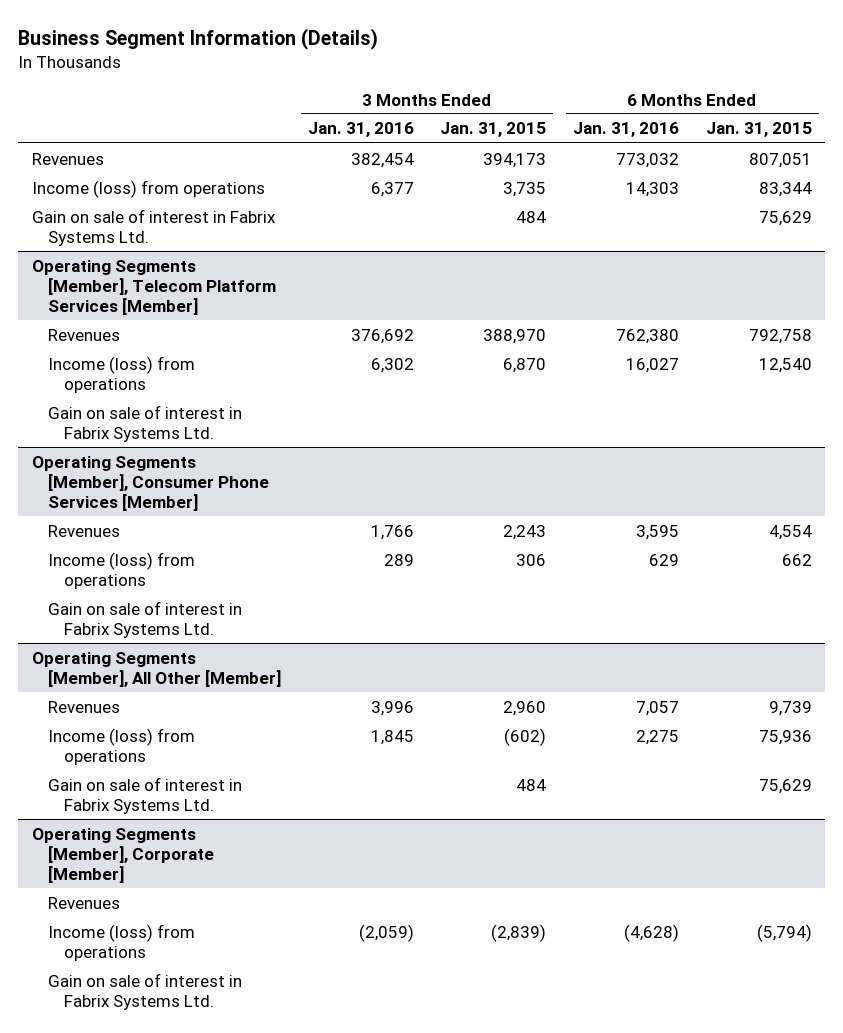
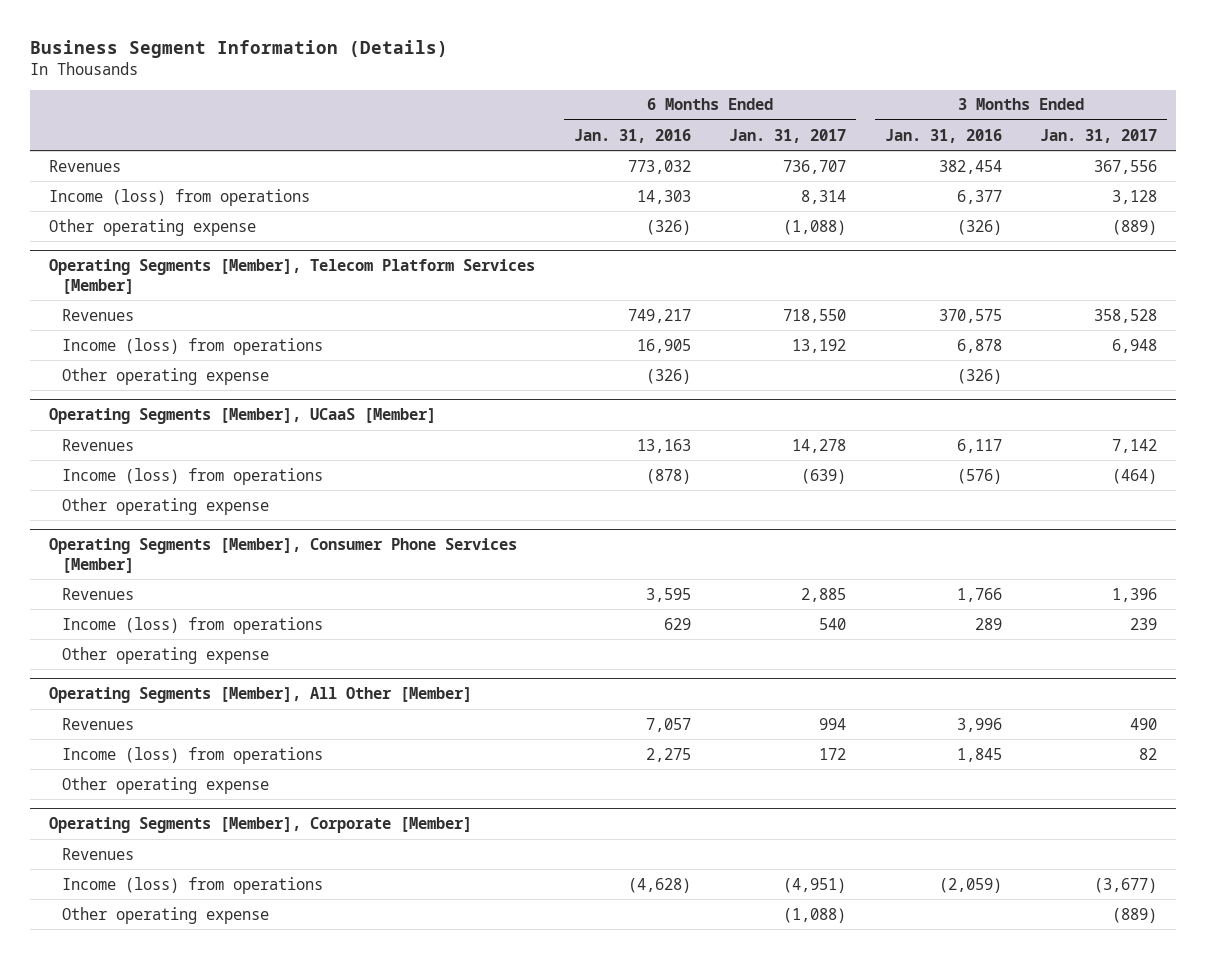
[440,122,547,138] Jan. 31, 2015 -> none
[705,122,812,138] Jan. 31, 2015 -> none
none -> [729,128,847,143] Jan. 31, 2017
none -> [1039,128,1157,143] Jan. 31, 2017
[31,208,276,246] Gain on sale of interest in Fabrix Systems Ltd. -> none
none -> [49,218,257,236] Other operating expense
[47,404,242,442] Gain on sale of interest in Fabrix Systems Ltd. -> none
[350,328,414,344] 376,692 -> [938,308,1002,323] 370,575
[616,328,680,344] 762,380 -> [627,308,691,323] 749,217
[370,357,414,373] 6,302 -> [956,338,1002,353] 6,878
[626,357,680,373] 16,027 -> [636,338,691,353] 16,905
none -> [62,367,270,385] Other operating expense
none -> [49,408,437,425] Operating Segments [Member], UCaaS [Member]
none -> [62,438,135,451] Revenues
none -> [62,467,324,485] Income (loss) from operations
none -> [62,497,270,515] Other operating expense
[47,600,242,638] Gain on sale of interest in Fabrix Systems Ltd. -> none
none -> [62,646,270,664] Other operating expense
[47,776,242,814] Gain on sale of interest in Fabrix Systems Ltd. -> none
none -> [62,776,270,794] Other operating expense
[47,972,242,1010] Gain on sale of interest in Fabrix Systems Ltd. -> none
none -> [62,906,270,924] Other operating expense

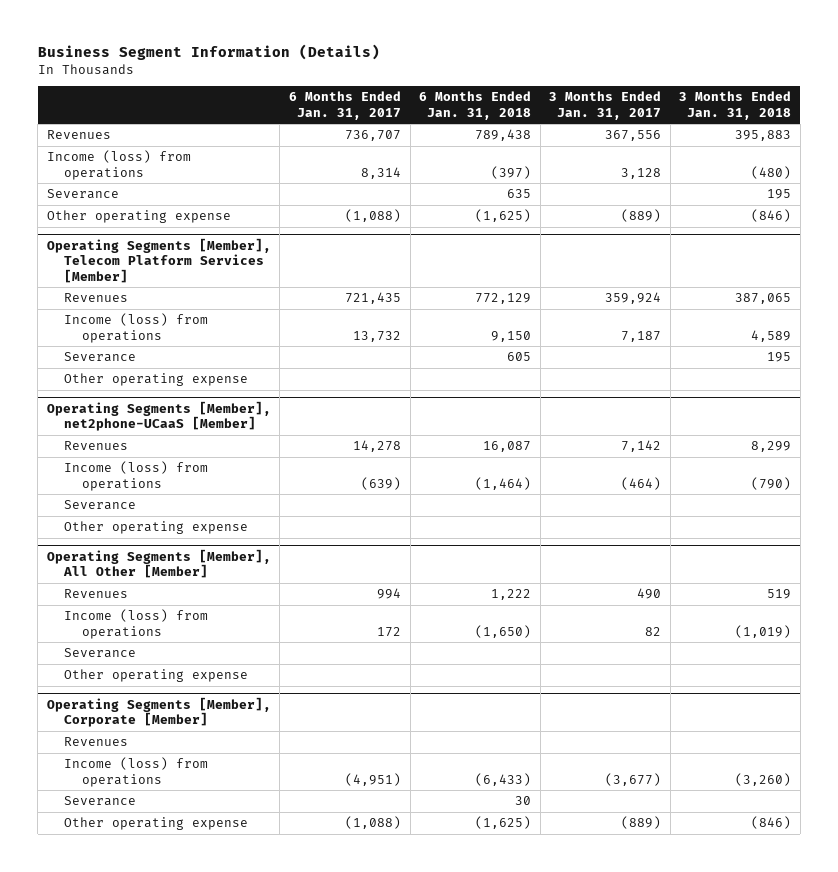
[573,128,691,143] Jan. 31, 2016 -> none
[884,128,1002,143] Jan. 31, 2016 -> none
none -> [419,91,532,120] 6 Months Ended Jan. 31, 2018
none -> [679,91,792,120] 3 Months Ended Jan. 31, 2018
none -> [46,189,119,200] Severance
[783,308,847,323] 718,550 -> [344,292,401,305] 721,435
[1093,308,1157,323] 358,528 -> [605,292,662,305] 359,924
[792,338,847,353] 13,192 -> [352,330,401,342] 13,732
[1111,338,1157,353] 6,948 -> [621,330,662,342] 7,187
none -> [64,352,137,363] Severance
[49,408,437,425] Operating Segments [Member], UCaaS [Member] -> [46,401,271,432] Operating Segments [Member], net2phone-UCaaS [Member]
[62,497,270,515] Other operating expense -> none
[49,538,518,573] Operating Segments [Member], Consumer Phone Services [Member] -> none
[62,587,135,600] Revenues -> none
[62,616,324,634] Income (loss) from operations -> none
none -> [64,500,137,511] Severance
none -> [64,648,137,659] Severance
none -> [64,796,137,807] Severance

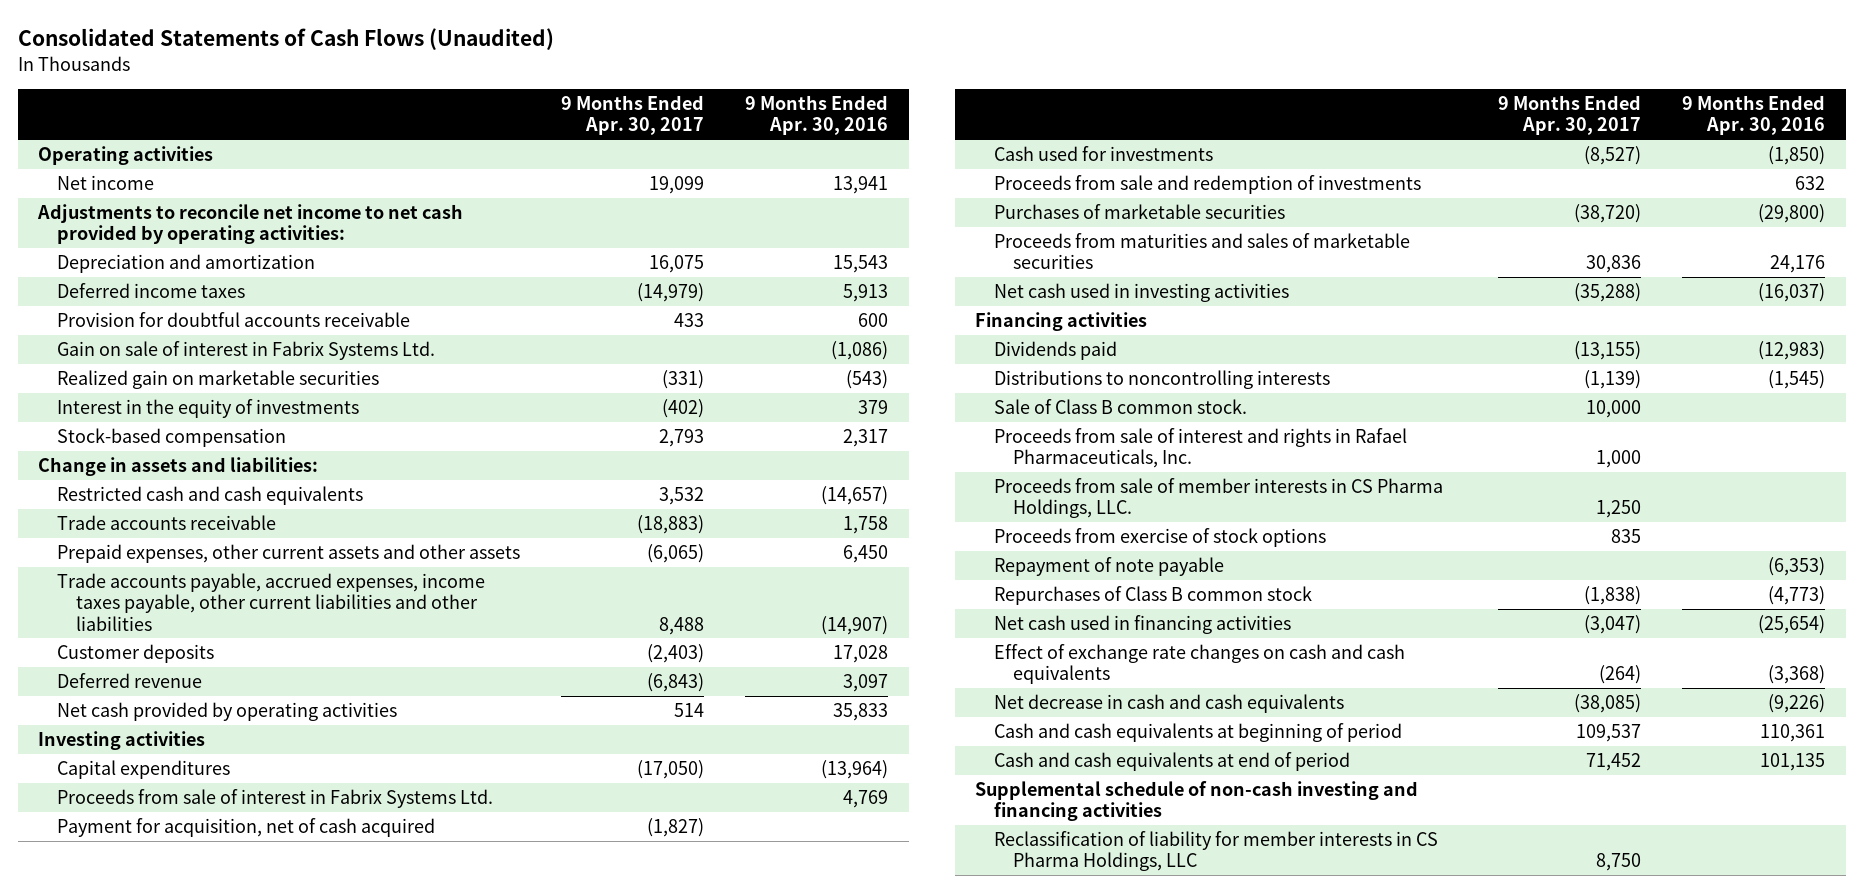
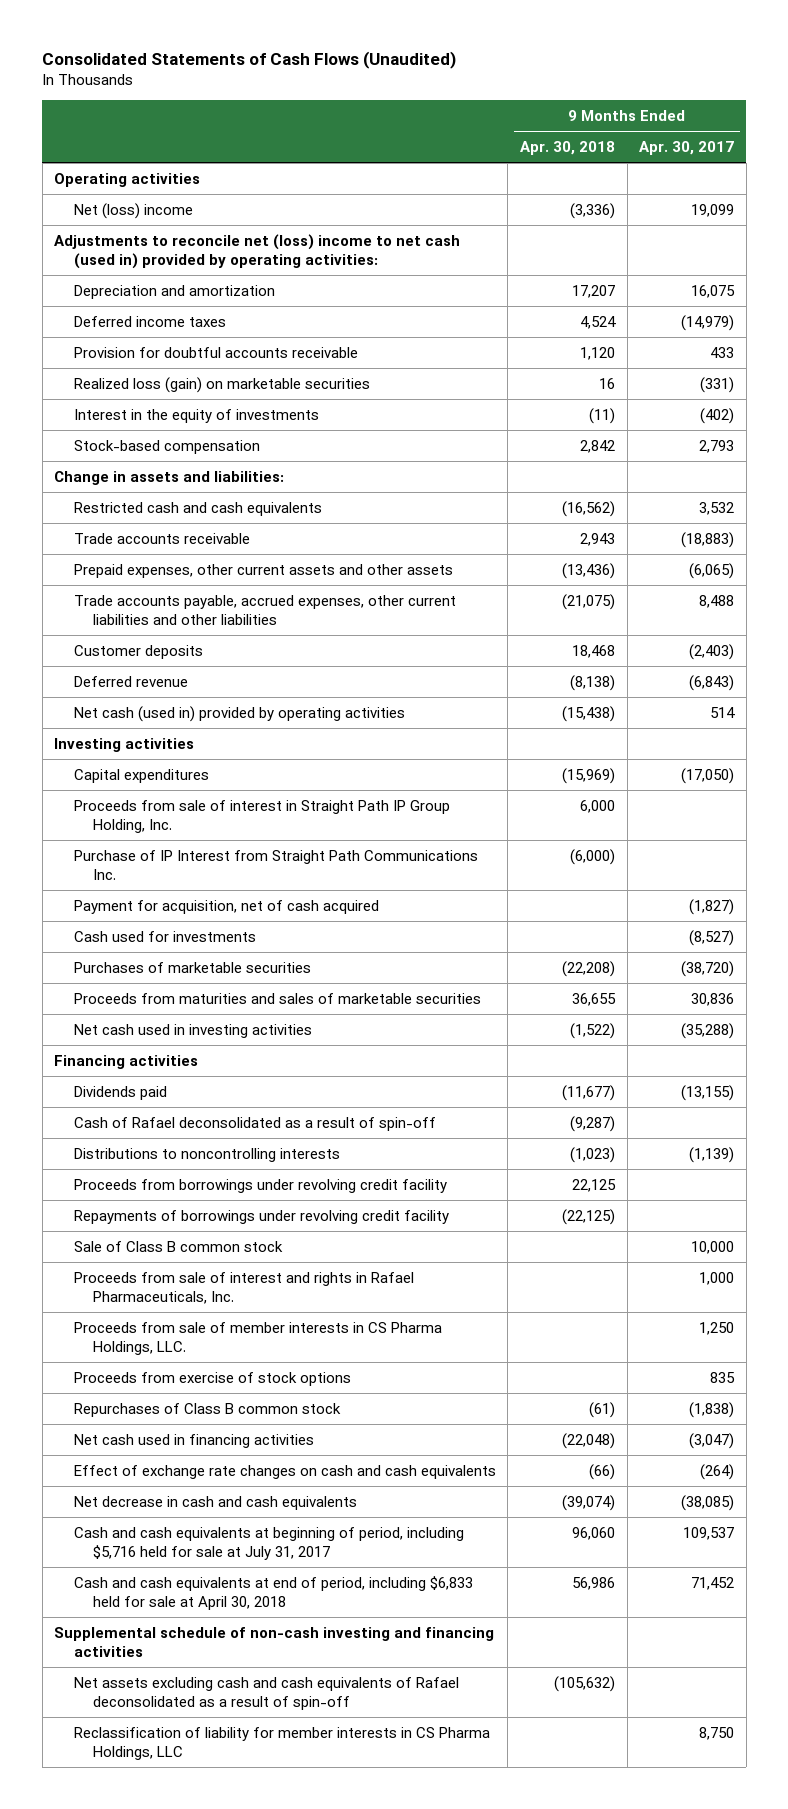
[745,95,889,136] 9 Months Ended Apr. 30, 2016 -> none
none -> [519,140,615,155] Apr. 30, 2018
[57,175,155,191] Net income -> [73,202,193,219] Net (loss) income
[37,204,464,245] Adjustments to reconcile net income to net cash provided by operating activities: -> [54,233,461,270] Adjustments to reconcile net (loss) income to net cash (used in) provided by operating activities:
[57,341,436,361] Gain on sale of interest in Fabrix Systems Ltd. -> none
[57,370,380,390] Realized gain on marketable securities -> [73,376,370,393] Realized loss (gain) on marketable securities
[57,573,486,631] Trade accounts payable, accrued expenses, income taxes payable, other current liabilities and other liabilities -> [73,594,456,626] Trade accounts payable, accrued expenses, other current liabilities and other liabilities
[57,702,398,722] Net cash provided by operating activities -> [73,705,405,722] Net cash (used in) provided by operating activities
[57,789,494,809] Proceeds from sale of interest in Fabrix Systems Ltd. -> none
none -> [73,799,450,834] Proceeds from sale of interest in Straight Path IP Group Holding, Inc.
none -> [73,849,478,881] Purchase of IP Interest from Straight Path Communications Inc.
[993,175,1421,195] Proceeds from sale and redemption of investments -> none
none -> [73,1116,436,1131] Cash of Rafael deconsolidated as a result of spin-off
none -> [73,1178,447,1193] Proceeds from borrowings under revolving credit facility
none -> [73,1209,449,1224] Repayments of borrowings under revolving credit facility
[993,399,1247,415] Sale of Class B common stock. -> [73,1240,283,1252] Sale of Class B common stock
[993,557,1224,577] Repayment of note payable -> none
[993,723,1402,743] Cash and cash equivalents at beginning of period -> [73,1526,464,1561] Cash and cash equivalents at beginning of period, including $5,716 held for sale at July 31, 2017
[993,752,1350,772] Cash and cash equivalents at end of period -> [73,1575,473,1611] Cash and cash equivalents at end of period, including $6,833 held for sale at April 30, 2018
none -> [73,1676,459,1711] Net assets excluding cash and cash equivalents of Rafael deconsolidated as a result of spin-off

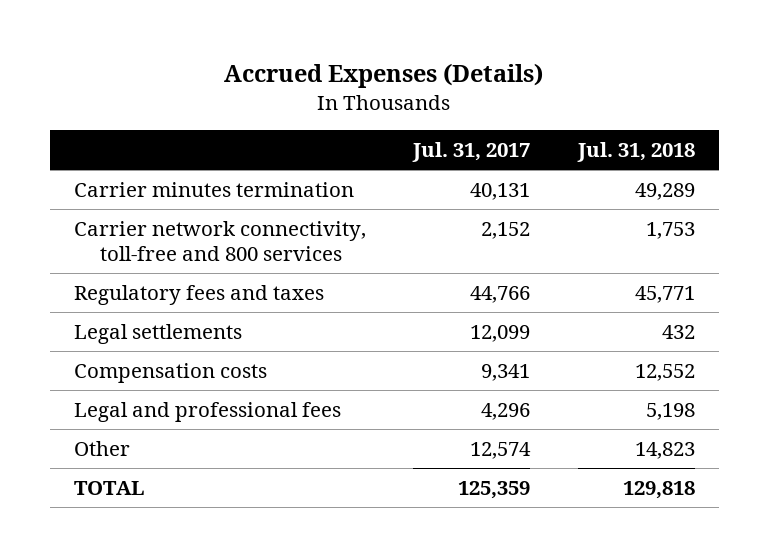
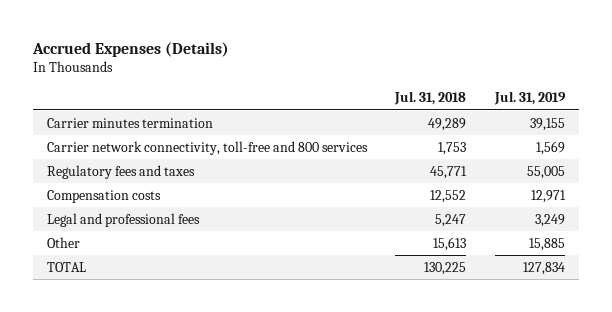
[412,142,531,163] Jul. 31, 2017 -> none
none -> [493,91,566,106] Jul. 31, 2019
[74,324,243,345] Legal settlements -> none
[645,403,695,421] 5,198 -> [435,213,467,227] 5,247
[634,442,695,460] 14,823 -> [433,236,467,251] 15,613
[622,481,695,500] 129,818 -> [424,261,467,275] 130,225

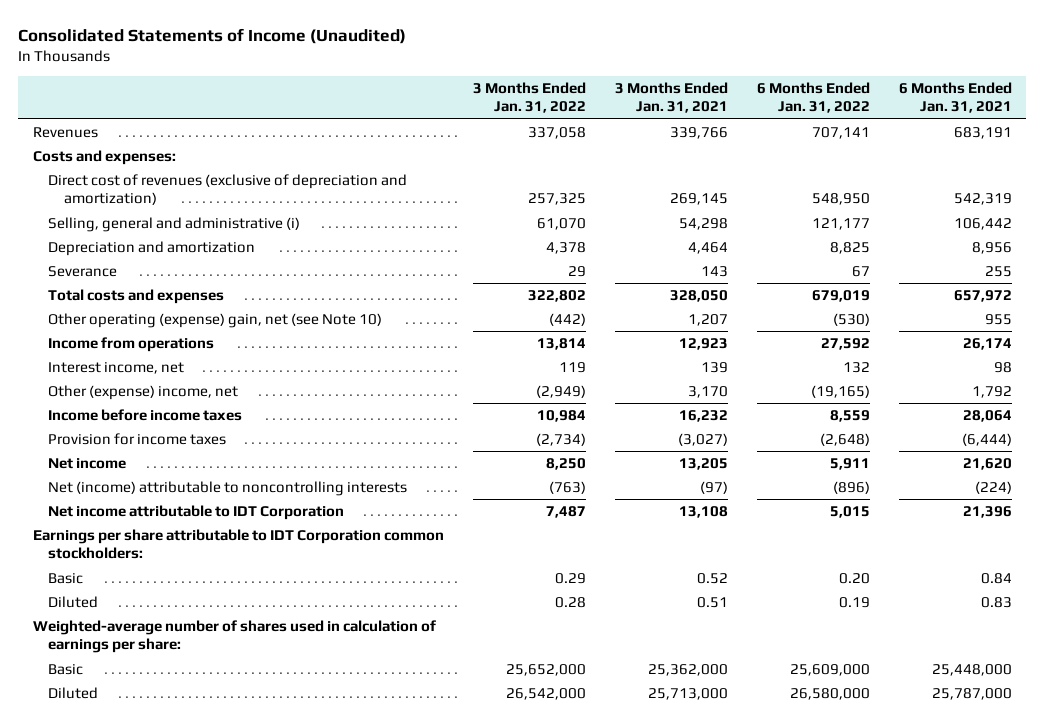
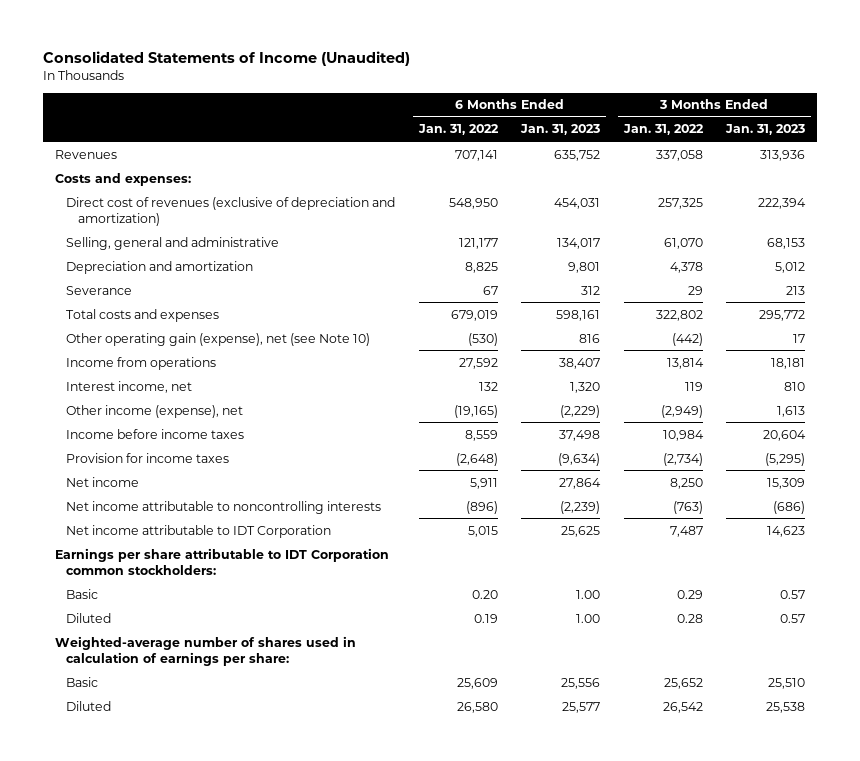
[614,81,728,114] 3 Months Ended Jan. 31, 2021 -> none
[898,81,1012,114] 6 Months Ended Jan. 31, 2021 -> none
none -> [520,124,601,136] Jan. 31, 2023
none -> [725,124,806,136] Jan. 31, 2023
[48,216,301,232] Selling, general and administrative (i) -> [66,236,280,250] Selling, general and administrative
[48,312,383,328] Other operating (expense) gain, net (see Note 10) -> [66,332,371,346] Other operating gain (expense), net (see Note 10)
[48,384,239,400] Other (expense) income, net -> [66,404,244,418] Other income (expense), net
[48,480,408,496] Net (income) attributable to noncontrolling interests -> [66,500,382,514] Net income attributable to noncontrolling interests
[505,663,586,676] 25,652,000 -> [663,677,703,689] 25,652
[789,663,870,676] 25,609,000 -> [456,677,498,689] 25,609
[505,687,586,700] 26,542,000 -> [662,701,703,713] 26,542
[789,687,870,700] 26,580,000 -> [456,701,498,713] 26,580

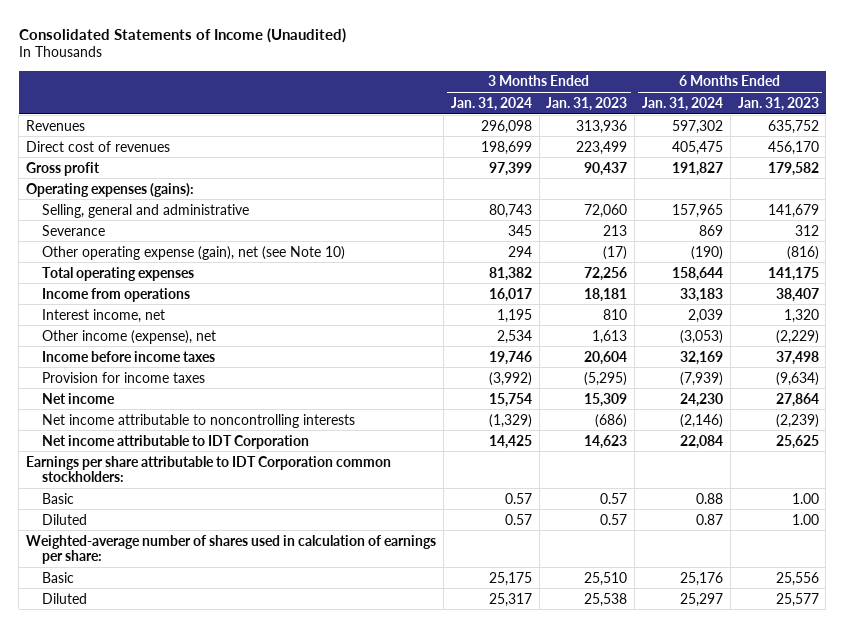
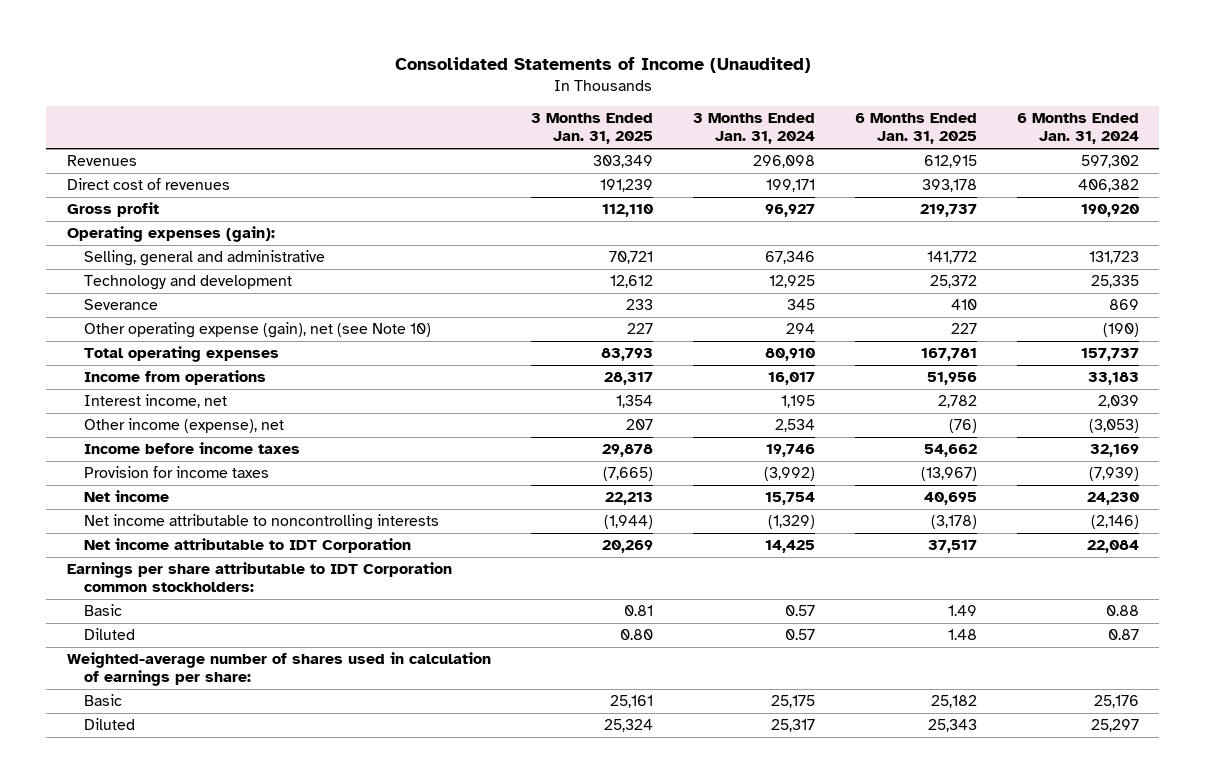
[546,96,628,111] Jan. 31, 2023 -> none
[737,96,819,111] Jan. 31, 2023 -> none
none -> [530,113,653,145] 3 Months Ended Jan. 31, 2025
none -> [854,113,977,145] 6 Months Ended Jan. 31, 2025
[480,140,532,155] 198,699 -> [765,179,815,193] 199,171
[671,140,723,155] 405,475 -> [1078,179,1140,193] 406,382
[488,161,532,176] 97,399 -> [764,204,815,218] 96,927
[671,161,723,176] 191,827 -> [1081,204,1140,218] 190,920
[26,182,195,197] Operating expenses (gains): -> [66,226,275,243] Operating expenses (gain):
[488,203,532,218] 80,743 -> [764,251,815,265] 67,346
[671,203,723,218] 157,965 -> [1089,251,1140,265] 131,723
none -> [84,275,293,291] Technology and development
[488,266,532,281] 81,382 -> [764,348,815,362] 80,910
[671,266,723,281] 158,644 -> [1081,348,1140,362] 157,737

